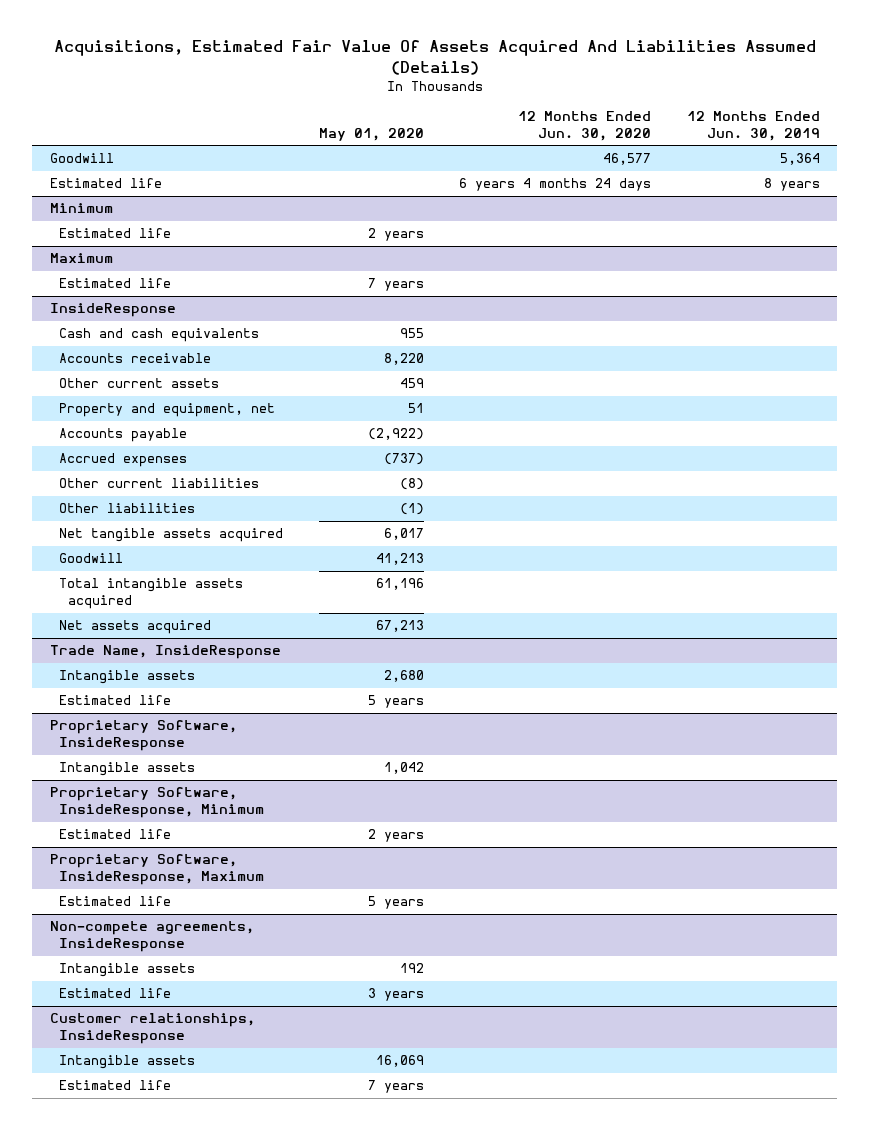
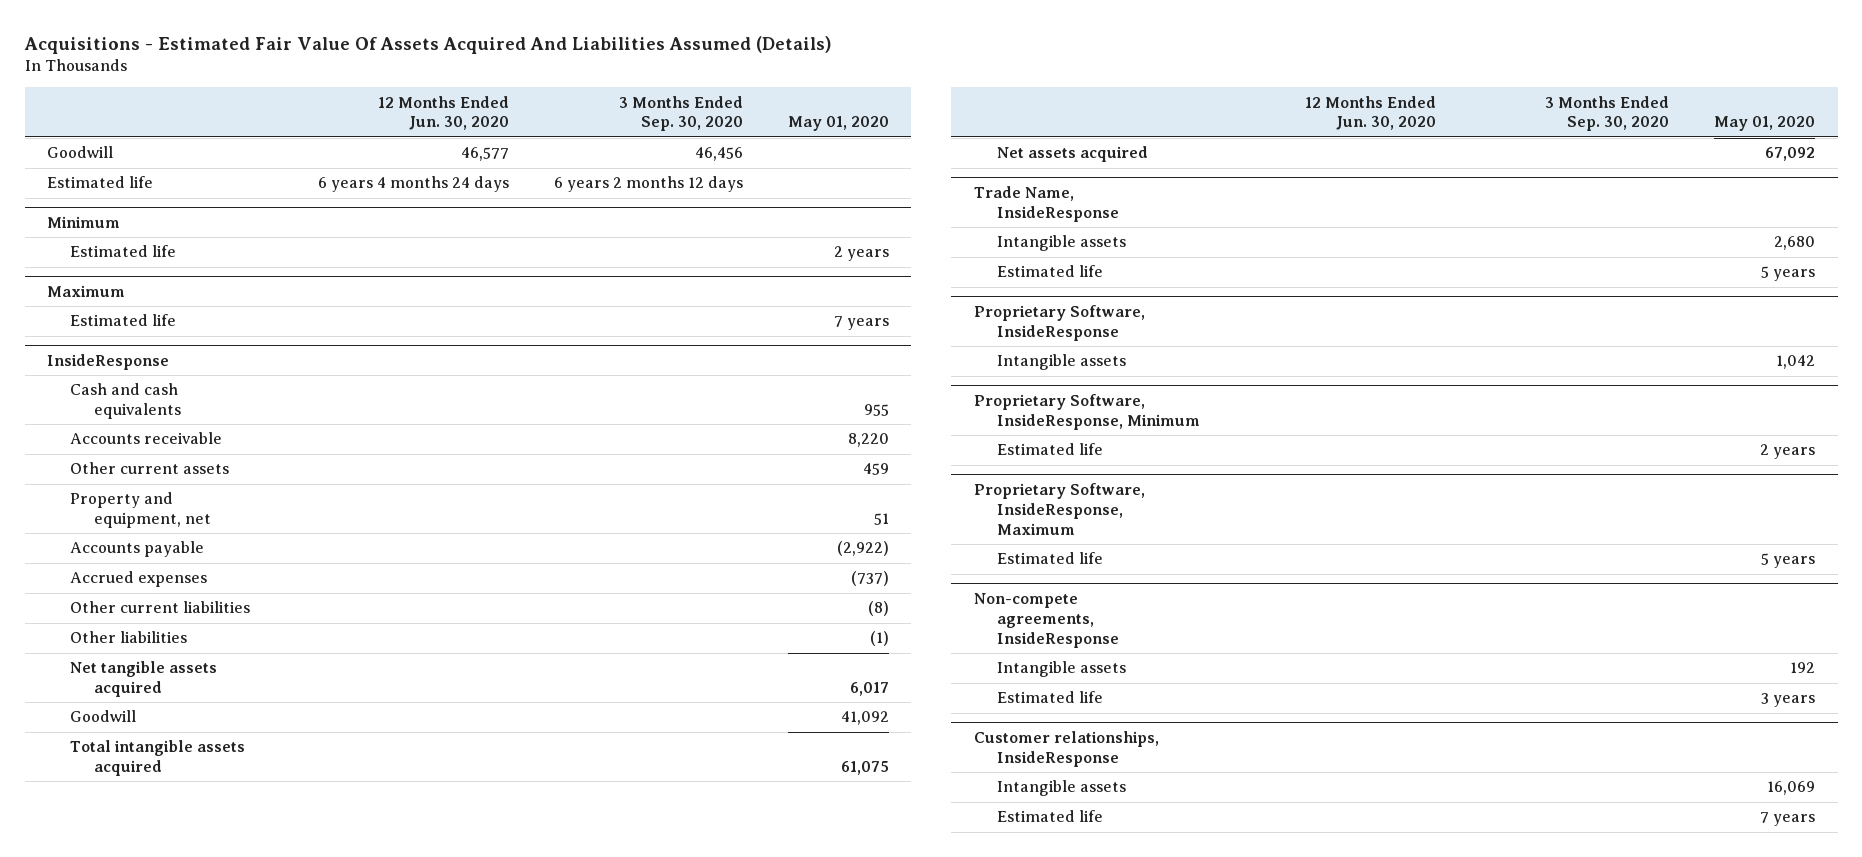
[53,40,816,75] Acquisitions, Estimated Fair Value Of Assets Acquired And Liabilities Assumed (Details) -> [23,35,832,54] Acquisitions - Estimated Fair Value Of Assets Acquired And Liabilities Assumed (Details)
[686,111,820,141] 12 Months Ended Jun. 30, 2019 -> none
none -> [619,95,744,132] 3 Months Ended Sep. 30, 2020
[375,553,424,566] 41,213 -> [840,711,889,726] 41,092
[375,578,424,591] 61,196 -> [840,761,889,776] 61,075
[375,620,424,633] 67,213 -> [1765,147,1816,162] 67,092

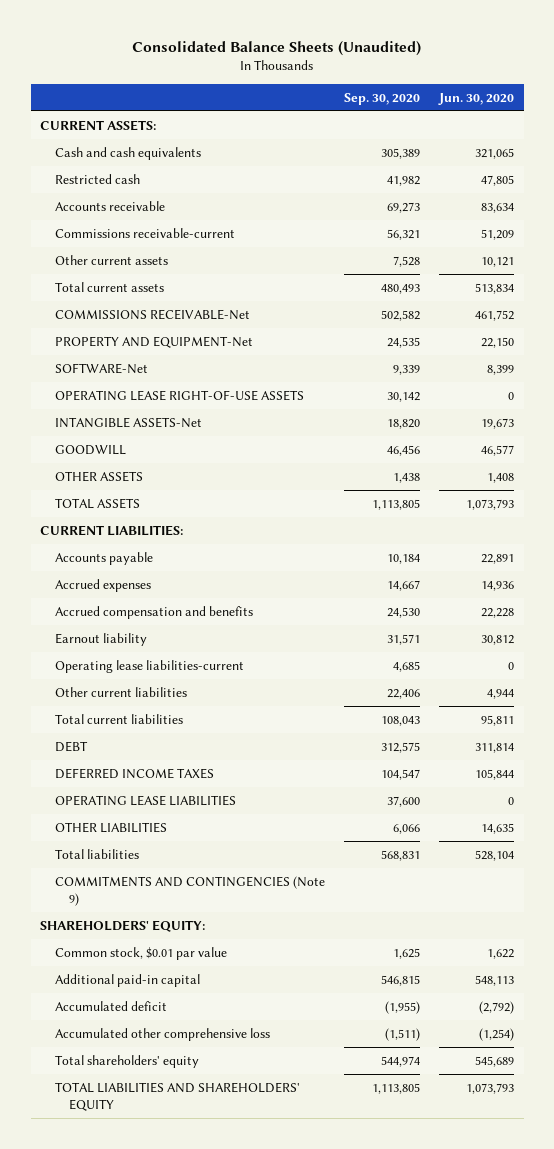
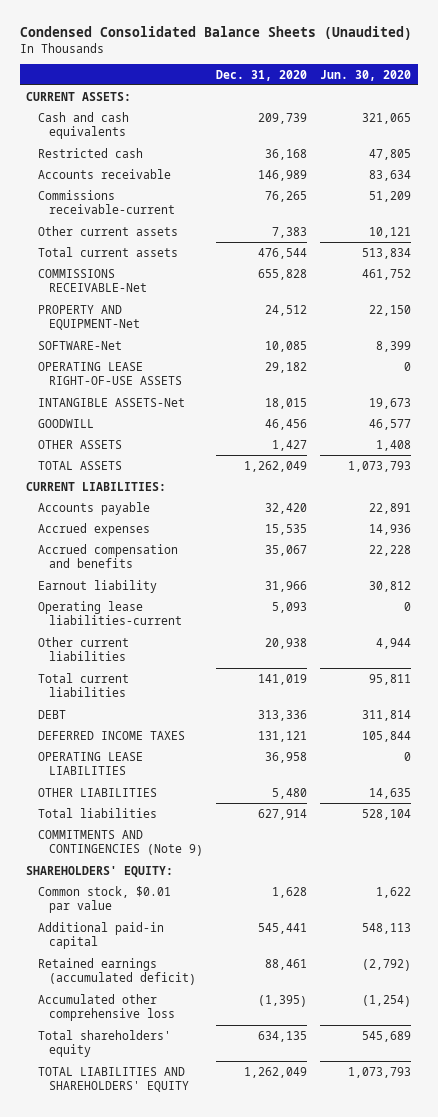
[132,40,422,56] Consolidated Balance Sheets (Unaudited) -> [19,26,412,41] Condensed Consolidated Balance Sheets (Unaudited)
[343,92,420,105] Sep. 30, 2020 -> none
none -> [216,69,308,81] Dec. 31, 2020
[54,1000,167,1011] Accumulated deficit -> [37,957,196,986] Retained earnings (accumulated deficit)

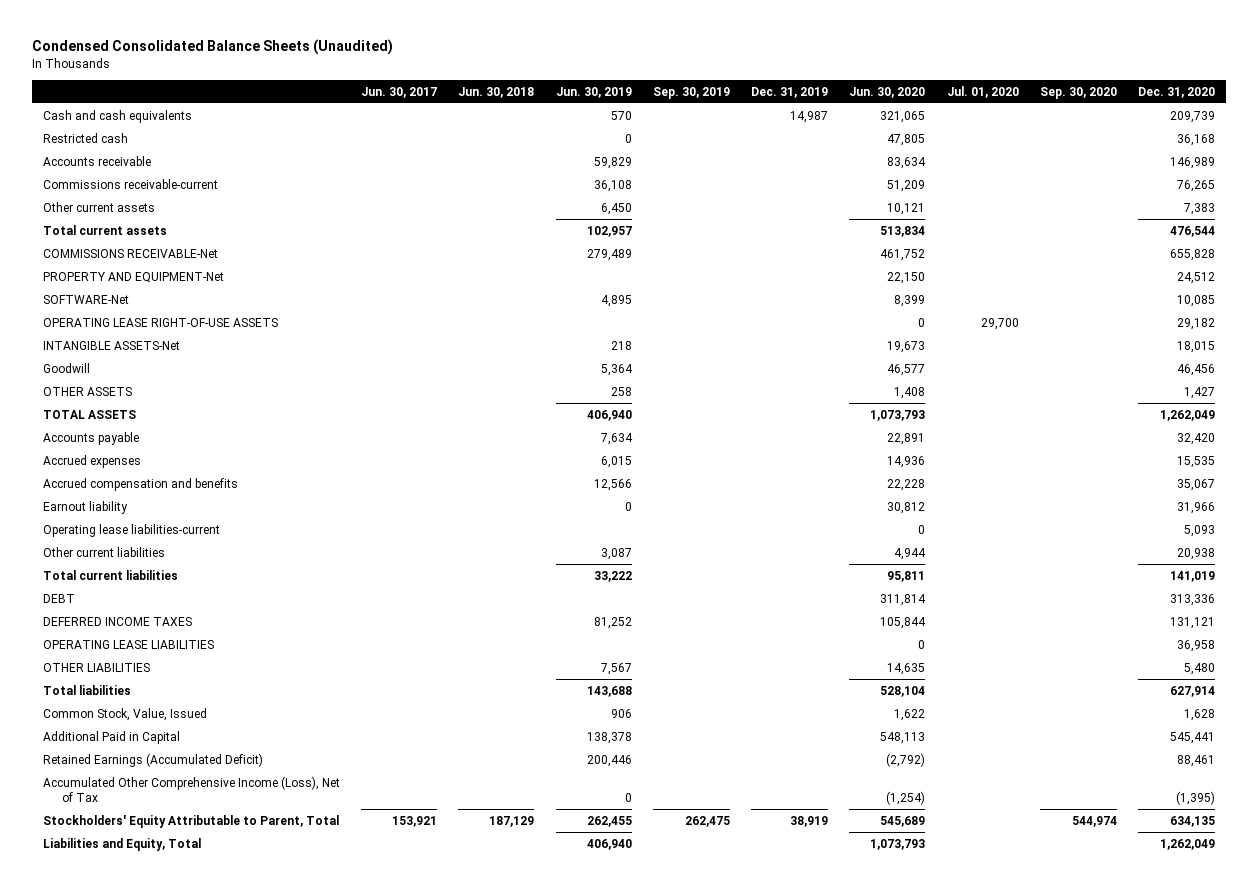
none -> [361,86,438,98] Jun. 30, 2017
none -> [458,86,535,98] Jun. 30, 2018
none -> [555,86,632,98] Jun. 30, 2019
none -> [652,86,730,99] Sep. 30, 2019
none -> [751,86,829,98] Dec. 31, 2019
none -> [946,85,1019,98] Jul. 01, 2020
none -> [1039,86,1117,99] Sep. 30, 2020
[26,91,132,101] CURRENT ASSETS: -> none
[37,418,94,428] GOODWILL -> [43,362,91,373] Goodwill
[26,481,167,491] CURRENT LIABILITIES: -> none
[37,829,203,857] COMMITMENTS AND CONTINGENCIES (Note 9) -> none
[26,865,174,877] SHAREHOLDERS' EQUITY: -> none
[37,885,171,914] Common stock, $0.01 par value -> [43,707,208,721] Common Stock, Value, Issued
[37,921,164,950] Additional paid-in capital -> [43,730,181,744] Additional Paid in Capital
[37,957,196,986] Retained earnings (accumulated deficit) -> [43,752,264,767] Retained Earnings (Accumulated Deficit)
[37,993,175,1022] Accumulated other comprehensive loss -> [43,775,341,803] Accumulated Other Comprehensive Income (Loss), Net of Tax
[37,1029,171,1058] Total shareholders' equity -> [43,814,340,828] Stockholders' Equity Attributable to Parent, Total
[37,1066,189,1093] TOTAL LIABILITIES AND SHAREHOLDERS' EQUITY -> [43,837,202,851] Liabilities and Equity, Total

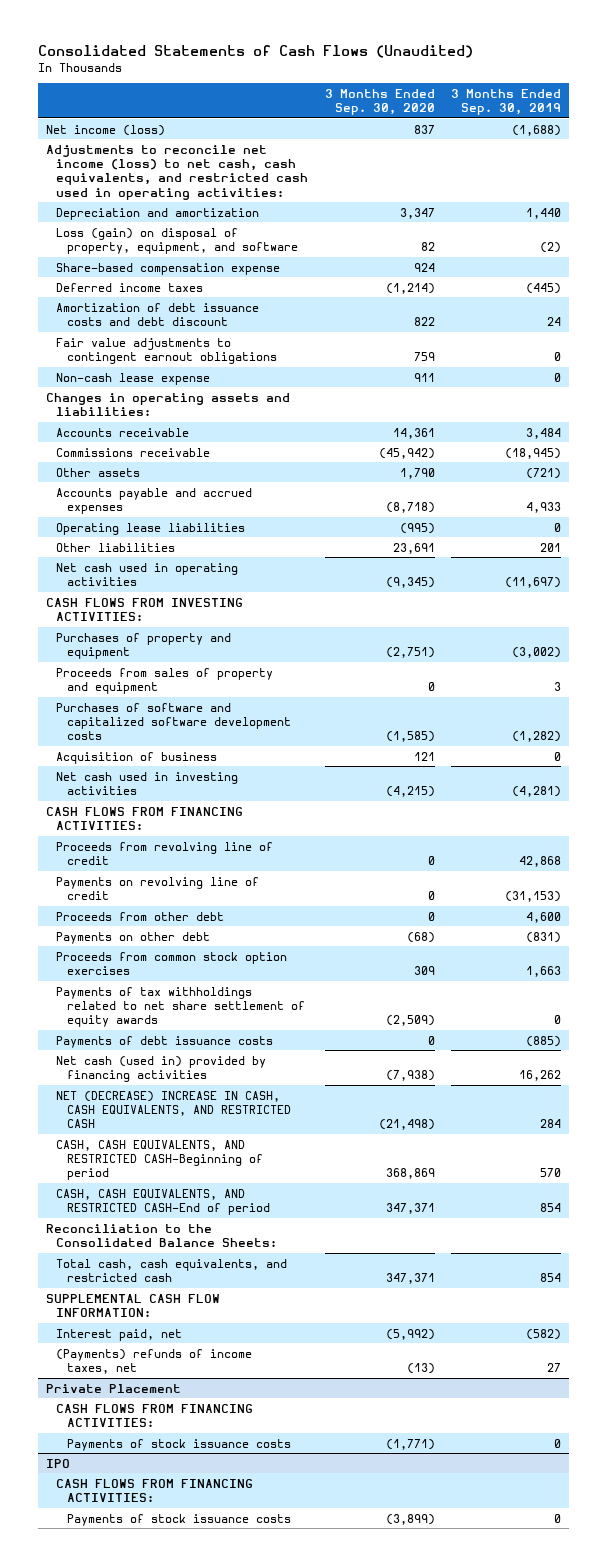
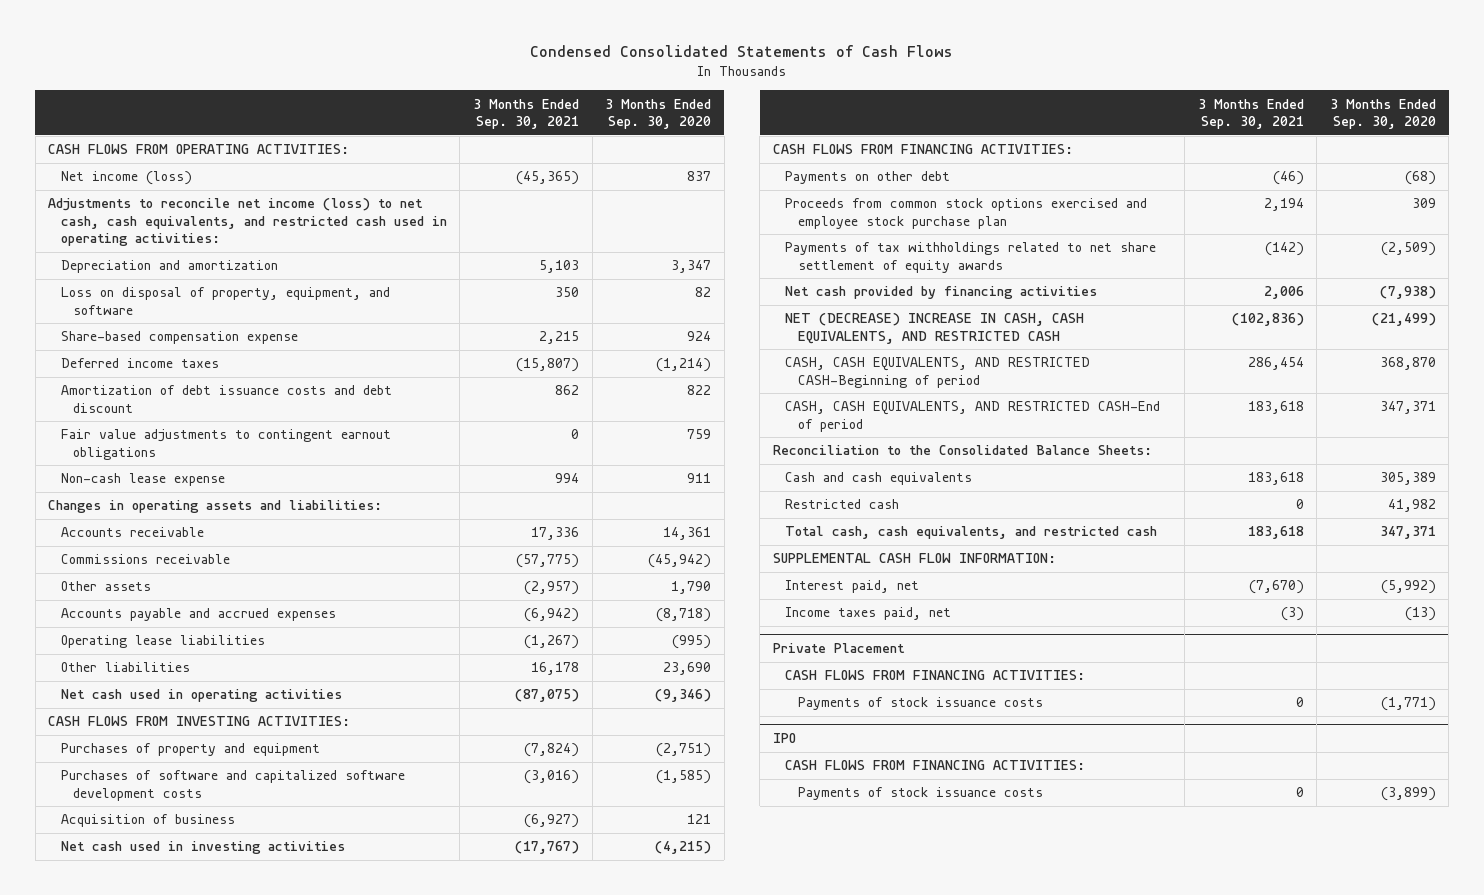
[38,45,474,59] Consolidated Statements of Cash Flows (Unaudited) -> [530,45,954,58] Condensed Consolidated Statements of Cash Flows
[450,88,561,116] 3 Months Ended Sep. 30, 2019 -> none
none -> [473,98,580,130] 3 Months Ended Sep. 30, 2021
none -> [48,144,350,155] CASH FLOWS FROM OPERATING ACTIVITIES:
[56,227,298,254] Loss (gain) on disposal of property, equipment, and software -> [60,287,390,315] Loss on disposal of property, equipment, and software
[392,542,435,554] 23,691 -> [663,662,712,676] 23,690
[385,576,435,588] (9,345) -> [655,689,712,703] (9,346)
[56,667,274,694] Proceeds from sales of property and equipment -> none
[56,841,274,865] Proceeds from revolving line of credit -> none
[56,876,260,900] Payments on revolving line of credit -> none
[56,911,225,921] Proceeds from other debt -> none
[56,951,288,975] Proceeds from common stock option exercises -> [785,198,1148,229] Proceeds from common stock options exercised and employee stock purchase plan
[56,1035,274,1048] Payments of debt issuance costs -> none
[56,1055,267,1082] Net cash (used in) provided by financing activities -> [785,286,1098,300] Net cash provided by financing activities
[378,1119,435,1131] (21,498) -> [1371,313,1436,327] (21,499)
[385,1168,435,1180] 368,869 -> [1379,357,1436,371] 368,870
none -> [785,472,973,486] Cash and cash equivalents
none -> [785,499,900,510] Restricted cash
[56,1348,253,1374] (Payments) refunds of income taxes, net -> [785,607,952,621] Income taxes paid, net

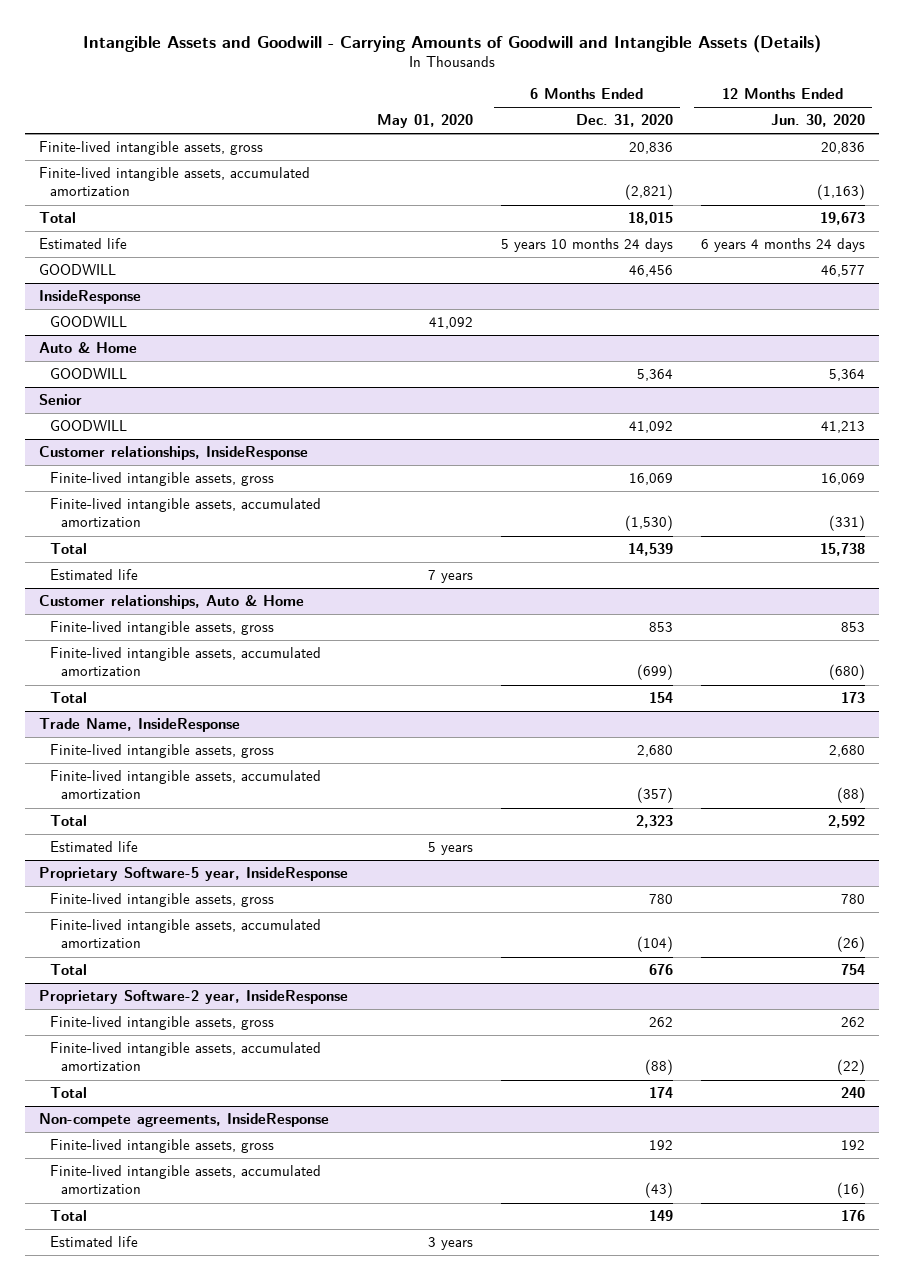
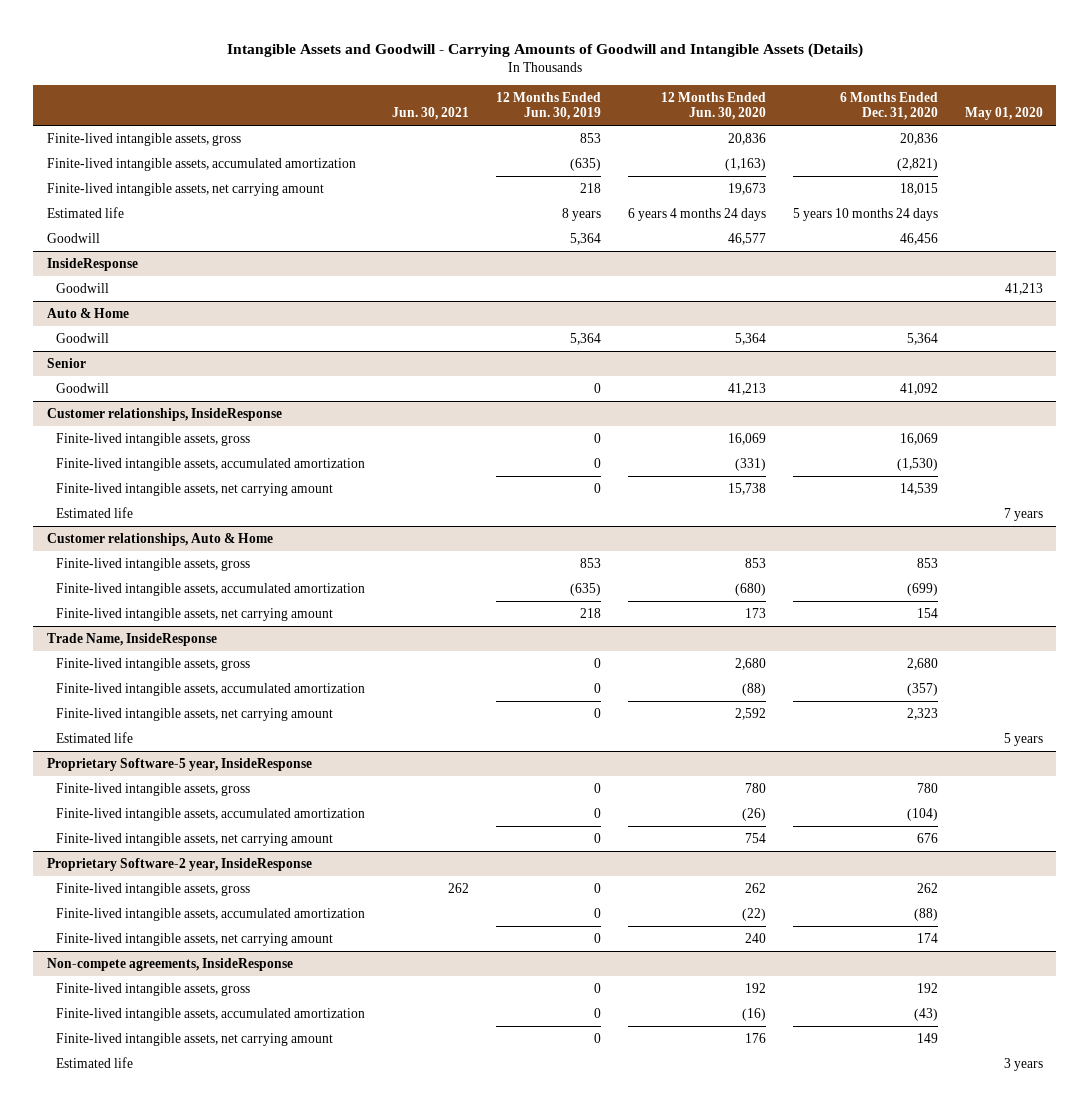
none -> [391,107,469,121] Jun. 30, 2021
none -> [495,91,601,121] 12 Months Ended Jun. 30, 2019
[39,212,77,224] Total -> [46,182,324,196] Finite-lived intangible assets, net carrying amount
[39,264,117,276] GOODWILL -> [46,232,100,243] Goodwill
[50,316,128,328] GOODWILL -> [56,282,110,293] Goodwill
[428,317,473,330] 41,092 -> [1004,282,1043,295] 41,213
[50,368,128,380] GOODWILL -> [56,332,110,343] Goodwill
[50,420,128,432] GOODWILL -> [56,382,110,393] Goodwill
[50,543,88,555] Total -> [56,482,334,496] Finite-lived intangible assets, net carrying amount
[50,692,88,704] Total -> [56,607,334,621] Finite-lived intangible assets, net carrying amount
[50,815,88,827] Total -> [56,707,334,721] Finite-lived intangible assets, net carrying amount
[50,964,88,976] Total -> [56,832,334,846] Finite-lived intangible assets, net carrying amount
[50,1087,88,1099] Total -> [56,932,334,946] Finite-lived intangible assets, net carrying amount
[50,1210,88,1222] Total -> [56,1032,334,1046] Finite-lived intangible assets, net carrying amount

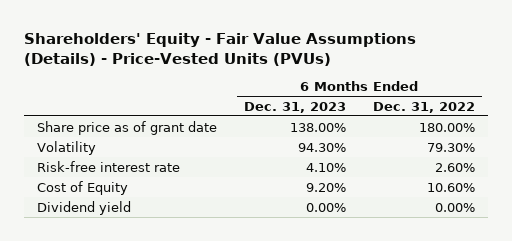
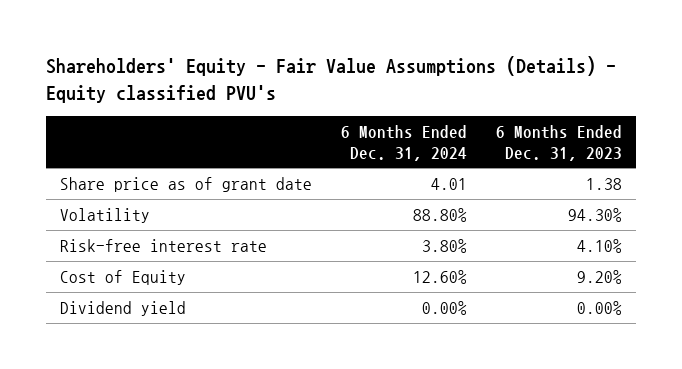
[23,32,416,66] Shareholders' Equity - Fair Value Assumptions (Details) - Price-Vested Units (PVUs) -> [45,56,616,103] Shareholders' Equity - Fair Value Assumptions (Details) - Equity classified PVU's
[372,101,475,113] Dec. 31, 2022 -> none
none -> [340,124,467,161] 6 Months Ended Dec. 31, 2024
[289,122,346,132] 138.00% -> [585,177,622,190] 1.38

